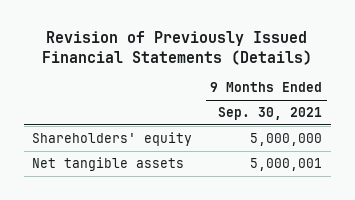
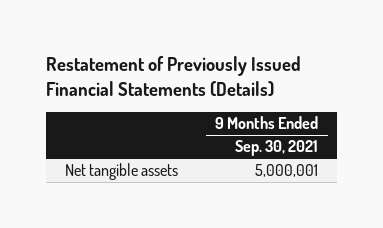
[42,31,313,65] Revision of Previously Issued Financial Statements (Details) -> [46,56,302,97] Restatement of Previously Issued Financial Statements (Details)
[32,131,193,146] Shareholders' equity -> none

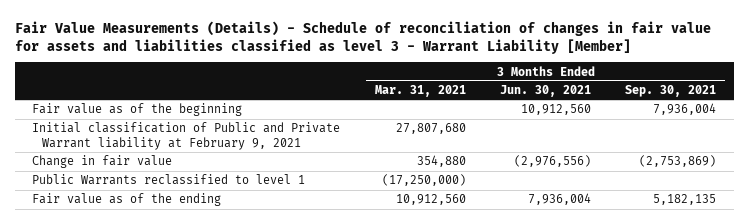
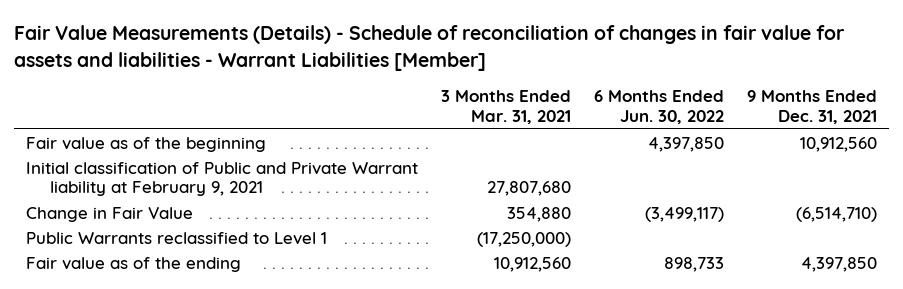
[14,20,711,54] Fair Value Measurements (Details) - Schedule of reconciliation of changes in fair value for assets and liabilities classified as level 3 - Warrant Liability [Member] -> [14,25,846,71] Fair Value Measurements (Details) - Schedule of reconciliation of changes in fair value for assets and liabilities - Warrant Liabilities [Member]
[500,85,592,98] Jun. 30, 2021 -> none
[625,85,717,98] Sep. 30, 2021 -> none
none -> [593,90,724,125] 6 Months Ended Jun. 30, 2022
none -> [747,90,878,125] 9 Months Ended Dec. 31, 2021
[32,155,173,169] Change in fair value -> [25,206,193,222] Change in Fair Value
[32,174,306,186] Public Warrants reclassified to level 1 -> [25,231,327,245] Public Warrants reclassified to Level 1

